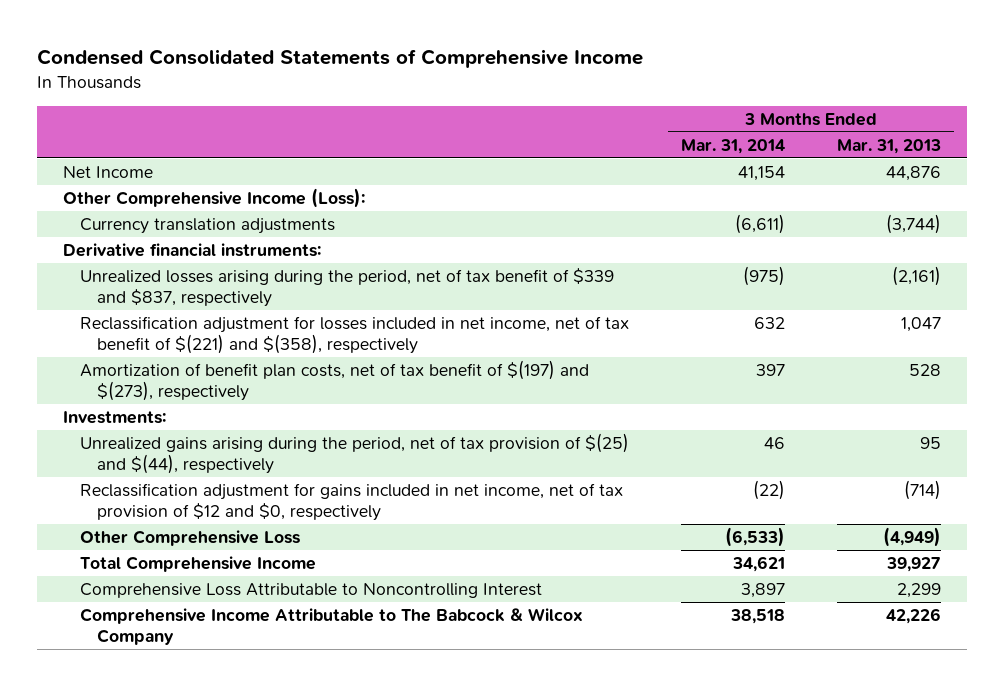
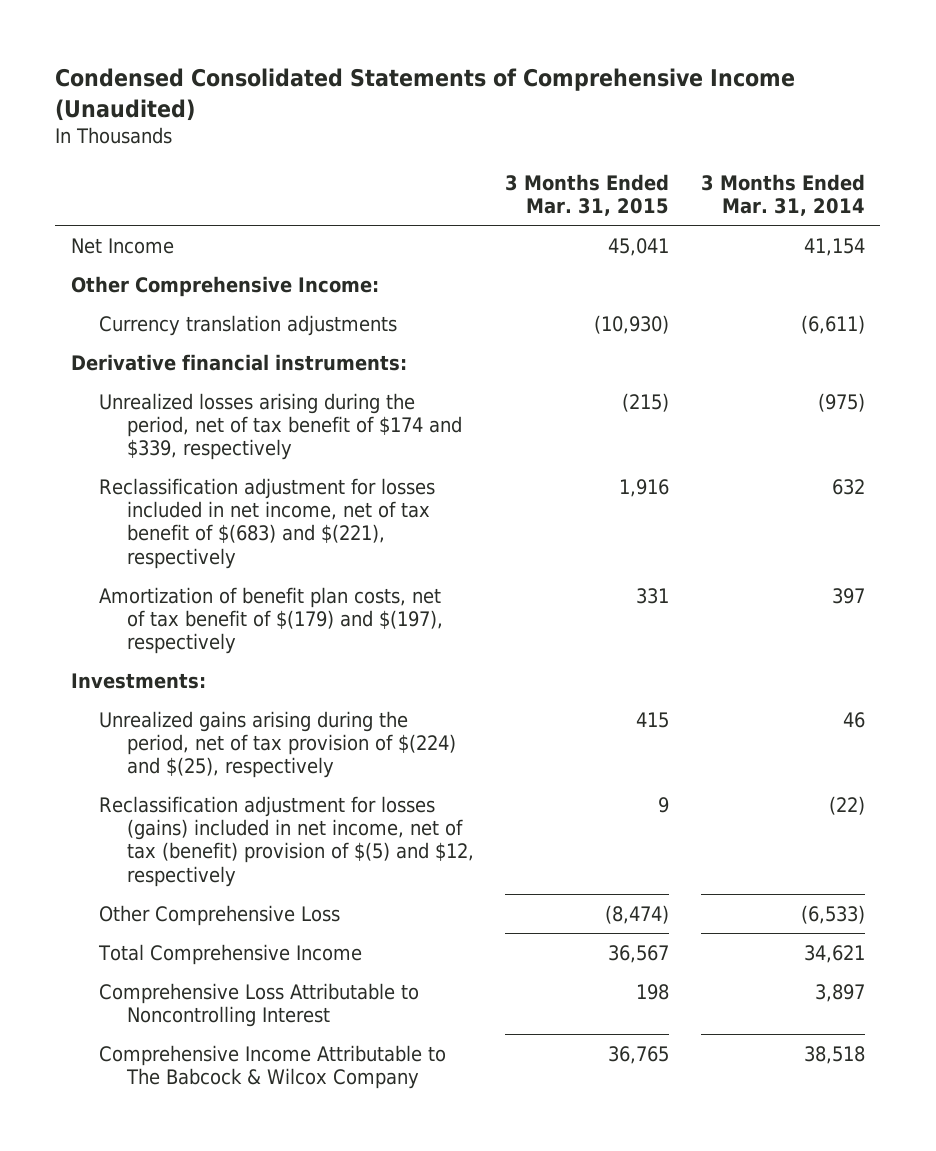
[36,49,643,69] Condensed Consolidated Statements of Comprehensive Income -> [55,68,796,121] Condensed Consolidated Statements of Comprehensive Income (Unaudited)
[836,138,941,154] Mar. 31, 2013 -> none
none -> [505,173,670,217] 3 Months Ended Mar. 31, 2015
[62,187,365,208] Other Comprehensive Income (Loss): -> [71,275,380,297] Other Comprehensive Income:
[79,267,614,307] Unrealized losses arising during the period, net of tax benefit of $339 and $837, respectively -> [98,392,462,461] Unrealized losses arising during the period, net of tax benefit of $174 and $339, respectively
[79,315,629,354] Reclassification adjustment for losses included in net income, net of tax benefit of $(221) and $(358), respectively -> [98,477,435,569] Reclassification adjustment for losses included in net income, net of tax benefit of $(683) and $(221), respectively
[79,359,589,401] Amortization of benefit plan costs, net of tax benefit of $(197) and $(273), respectively -> [98,586,443,655] Amortization of benefit plan costs, net of tax benefit of $(179) and $(197), respectively
[79,432,629,474] Unrealized gains arising during the period, net of tax provision of $(25) and $(44), respectively -> [98,710,456,779] Unrealized gains arising during the period, net of tax provision of $(224) and $(25), respectively
[79,482,623,521] Reclassification adjustment for gains included in net income, net of tax provision of $12 and $0, respectively -> [98,795,474,887] Reclassification adjustment for losses (gains) included in net income, net of tax (benefit) provision of $(5) and $12, respectively

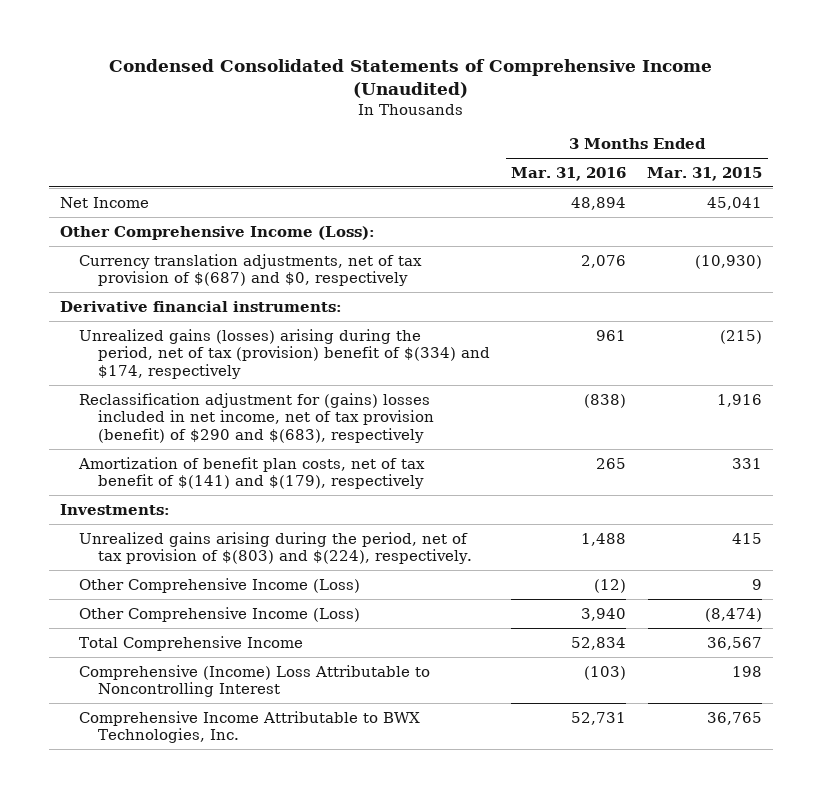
[700,173,865,217] 3 Months Ended Mar. 31, 2014 -> none
none -> [511,166,627,181] Mar. 31, 2016
[71,275,380,297] Other Comprehensive Income: -> [59,225,375,240] Other Comprehensive Income (Loss):
[98,314,397,336] Currency translation adjustments -> [79,253,423,287] Currency translation adjustments, net of tax provision of $(687) and $0, respectively
[98,392,462,461] Unrealized losses arising during the period, net of tax benefit of $174 and $339, respectively -> [79,328,491,379] Unrealized gains (losses) arising during the period, net of tax (provision) benefit of $(334) and $174, respectively
[98,477,435,569] Reclassification adjustment for losses included in net income, net of tax benefit of $(683) and $(221), respectively -> [79,392,435,443] Reclassification adjustment for (gains) losses included in net income, net of tax provision (benefit) of $290 and $(683), respectively
[98,586,443,655] Amortization of benefit plan costs, net of tax benefit of $(179) and $(197), respectively -> [78,456,426,490] Amortization of benefit plan costs, net of tax benefit of $(141) and $(179), respectively
[98,710,456,779] Unrealized gains arising during the period, net of tax provision of $(224) and $(25), respectively -> [79,531,473,565] Unrealized gains arising during the period, net of tax provision of $(803) and $(224), respectively.
[98,795,474,887] Reclassification adjustment for losses (gains) included in net income, net of tax (benefit) provision of $(5) and $12, respectively -> [79,577,361,593] Other Comprehensive Income (Loss)
[98,904,340,926] Other Comprehensive Loss -> [79,606,361,622] Other Comprehensive Income (Loss)
[98,982,419,1027] Comprehensive Loss Attributable to Noncontrolling Interest -> [79,664,431,698] Comprehensive (Income) Loss Attributable to Noncontrolling Interest
[98,1044,446,1089] Comprehensive Income Attributable to The Babcock & Wilcox Company -> [79,710,421,744] Comprehensive Income Attributable to BWX Technologies, Inc.

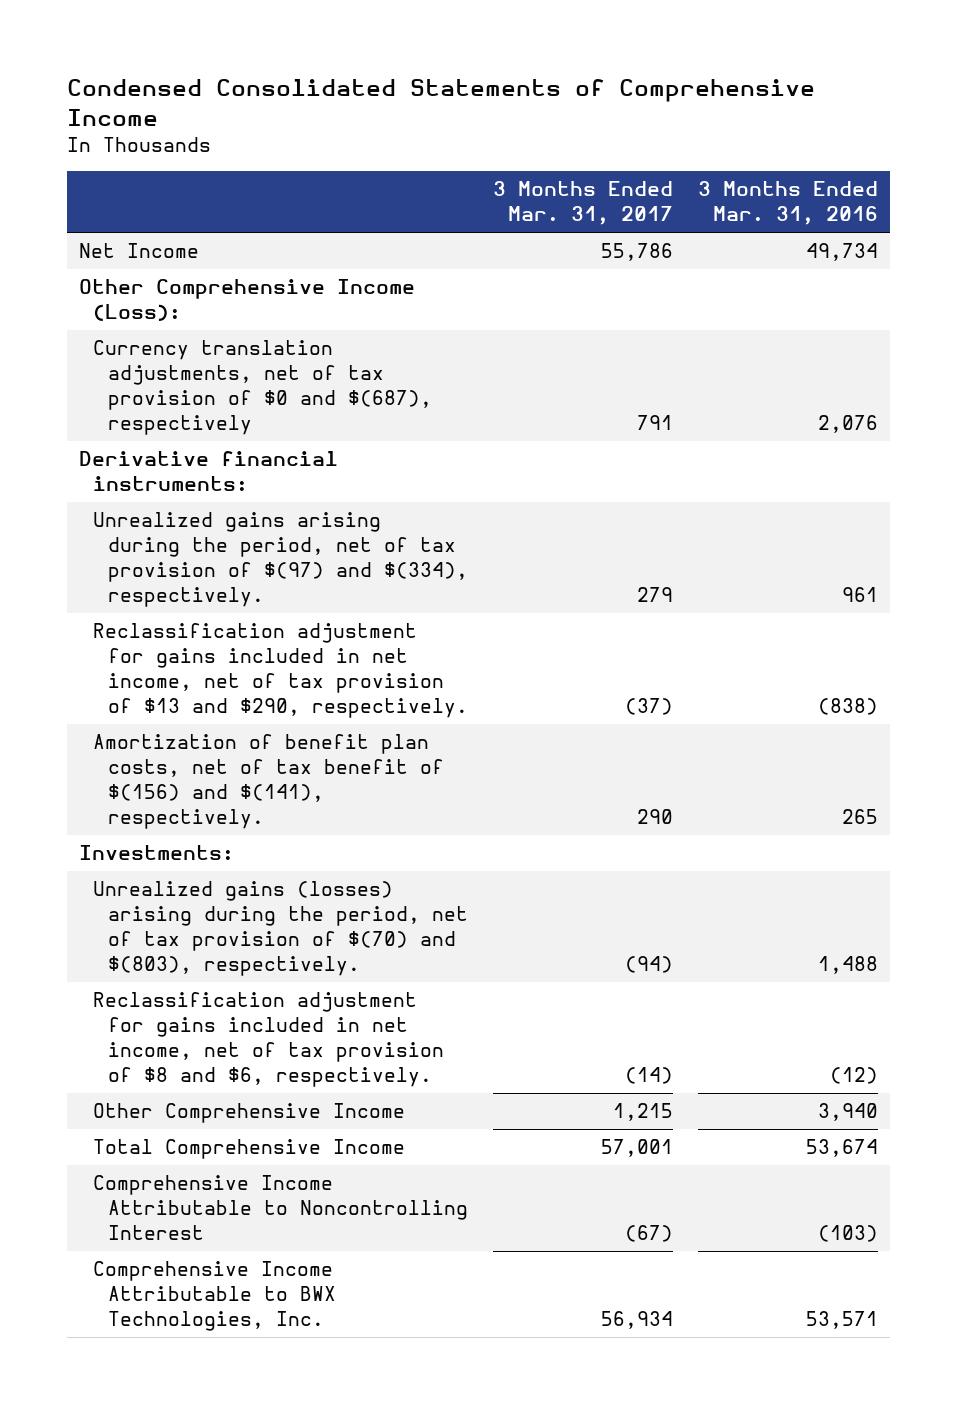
[109,59,713,98] Condensed Consolidated Statements of Comprehensive Income (Unaudited) -> [66,79,815,127] Condensed Consolidated Statements of Comprehensive Income
[647,166,763,181] Mar. 31, 2015 -> none
none -> [492,181,673,226] 3 Months Ended Mar. 31, 2017
[571,196,627,210] 48,894 -> [805,243,878,262] 49,734
[79,253,423,287] Currency translation adjustments, net of tax provision of $(687) and $0, respectively -> [93,340,432,436] Currency translation adjustments, net of tax provision of $0 and $(687), respectively
[79,328,491,379] Unrealized gains (losses) arising during the period, net of tax (provision) benefit of $(334) and $174, respectively -> [93,512,468,608] Unrealized gains arising during the period, net of tax provision of $(97) and $(334), respectively.
[79,392,435,443] Reclassification adjustment for (gains) losses included in net income, net of tax provision (benefit) of $290 and $(683), respectively -> [93,623,468,719] Reclassification adjustment for gains included in net income, net of tax provision of $13 and $290, respectively.
[78,456,426,490] Amortization of benefit plan costs, net of tax benefit of $(141) and $(179), respectively -> [93,734,444,830] Amortization of benefit plan costs, net of tax benefit of $(156) and $(141), respectively.
[79,531,473,565] Unrealized gains arising during the period, net of tax provision of $(803) and $(224), respectively. -> [93,881,468,977] Unrealized gains (losses) arising during the period, net of tax provision of $(70) and $(803), respectively.
[79,577,361,593] Other Comprehensive Income (Loss) -> [93,992,444,1088] Reclassification adjustment for gains included in net income, net of tax provision of $8 and $6, respectively.
[79,606,361,622] Other Comprehensive Income (Loss) -> [93,1103,406,1124] Other Comprehensive Income
[571,636,627,650] 52,834 -> [805,1139,878,1158] 53,674
[79,664,431,698] Comprehensive (Income) Loss Attributable to Noncontrolling Interest -> [93,1175,468,1241] Comprehensive Income Attributable to Noncontrolling Interest
[571,711,627,725] 52,731 -> [805,1311,878,1330] 53,571

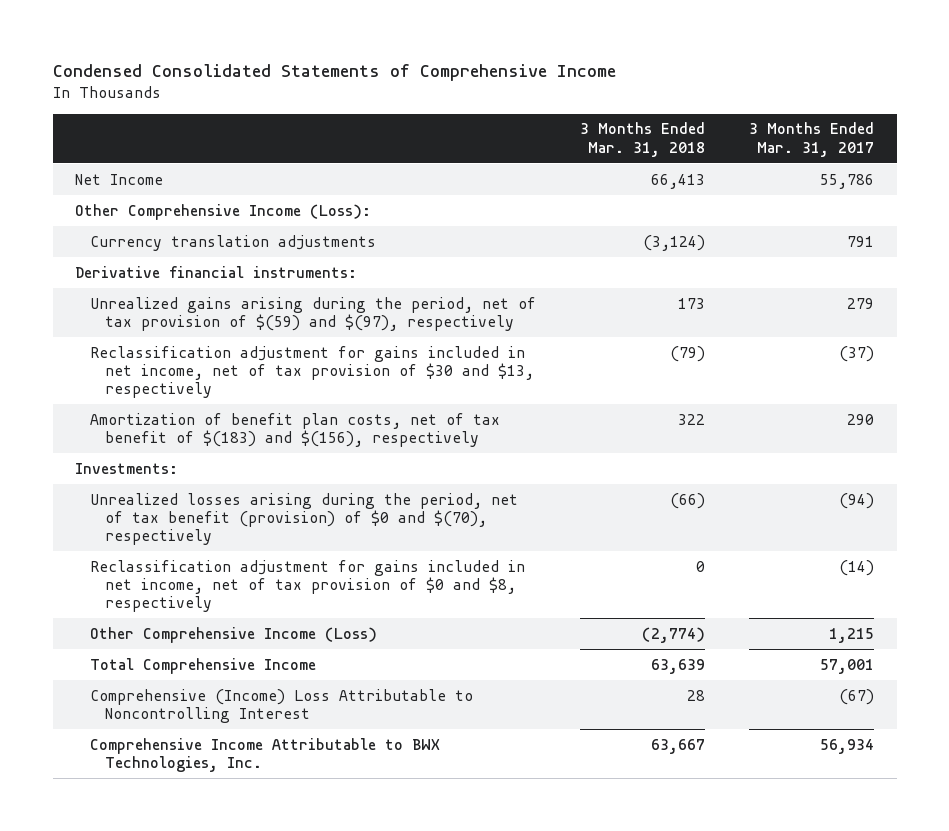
[697,181,878,226] 3 Months Ended Mar. 31, 2016 -> none
none -> [580,122,706,157] 3 Months Ended Mar. 31, 2018
[93,340,432,436] Currency translation adjustments, net of tax provision of $0 and $(687), respectively -> [89,234,376,251] Currency translation adjustments
[93,512,468,608] Unrealized gains arising during the period, net of tax provision of $(97) and $(334), respectively. -> [89,296,536,332] Unrealized gains arising during the period, net of tax provision of $(59) and $(97), respectively
[93,623,468,719] Reclassification adjustment for gains included in net income, net of tax provision of $13 and $290, respectively. -> [89,345,534,399] Reclassification adjustment for gains included in net income, net of tax provision of $30 and $13, respectively
[93,734,444,830] Amortization of benefit plan costs, net of tax benefit of $(156) and $(141), respectively. -> [89,412,500,448] Amortization of benefit plan costs, net of tax benefit of $(183) and $(156), respectively
[93,881,468,977] Unrealized gains (losses) arising during the period, net of tax provision of $(70) and $(803), respectively. -> [89,492,518,546] Unrealized losses arising during the period, net of tax benefit (provision) of $0 and $(70), respectively
[93,992,444,1088] Reclassification adjustment for gains included in net income, net of tax provision of $8 and $6, respectively. -> [89,559,525,613] Reclassification adjustment for gains included in net income, net of tax provision of $0 and $8, respectively
[93,1103,406,1124] Other Comprehensive Income -> [89,626,377,643] Other Comprehensive Income (Loss)
[93,1175,468,1241] Comprehensive Income Attributable to Noncontrolling Interest -> [89,688,473,724] Comprehensive (Income) Loss Attributable to Noncontrolling Interest

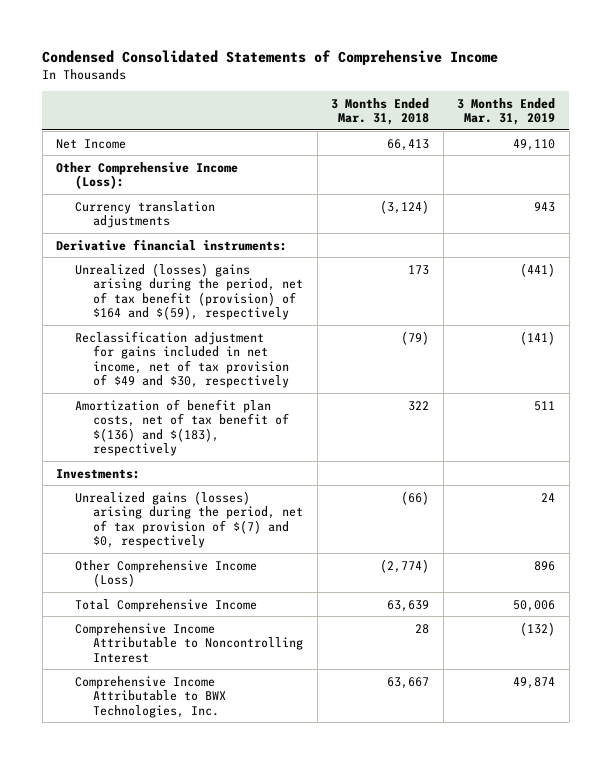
[749,122,875,157] 3 Months Ended Mar. 31, 2017 -> none
none -> [457,97,556,126] 3 Months Ended Mar. 31, 2019
[89,296,536,332] Unrealized gains arising during the period, net of tax provision of $(59) and $(97), respectively -> [74,262,304,321] Unrealized (losses) gains arising during the period, net of tax benefit (provision) of $164 and $(59), respectively
[89,345,534,399] Reclassification adjustment for gains included in net income, net of tax provision of $30 and $13, respectively -> [74,330,290,389] Reclassification adjustment for gains included in net income, net of tax provision of $49 and $30, respectively
[89,412,500,448] Amortization of benefit plan costs, net of tax benefit of $(183) and $(156), respectively -> [74,398,290,457] Amortization of benefit plan costs, net of tax benefit of $(136) and $(183), respectively
[89,559,525,613] Reclassification adjustment for gains included in net income, net of tax provision of $0 and $8, respectively -> none
[89,492,518,546] Unrealized losses arising during the period, net of tax benefit (provision) of $0 and $(70), respectively -> [74,490,304,549] Unrealized gains (losses) arising during the period, net of tax provision of $(7) and $0, respectively
[89,688,473,724] Comprehensive (Income) Loss Attributable to Noncontrolling Interest -> [74,622,304,663] Comprehensive Income Attributable to Noncontrolling Interest

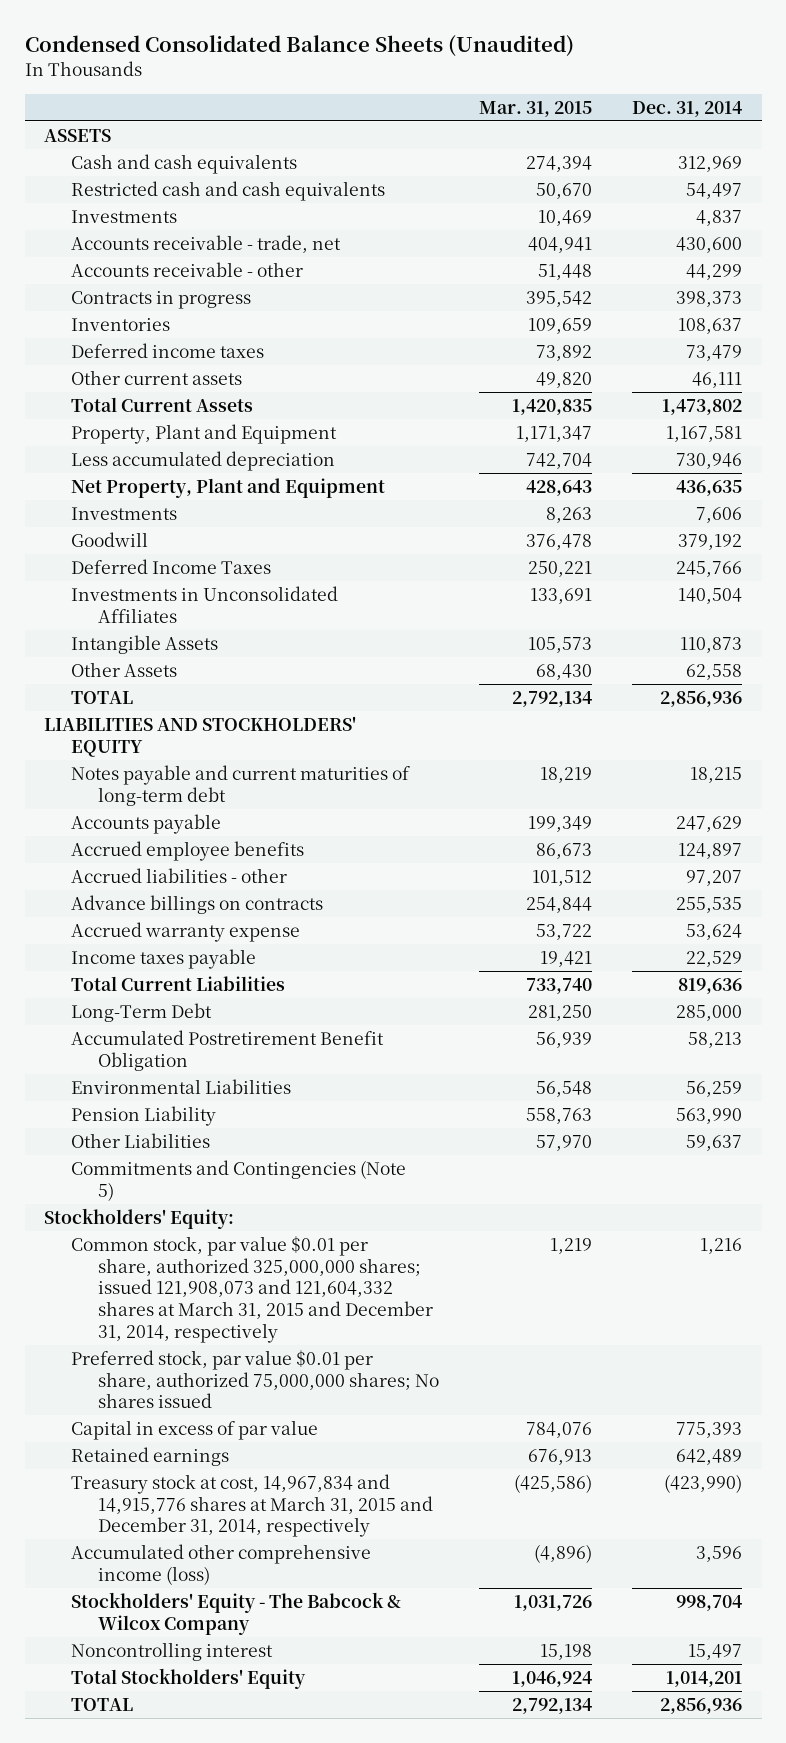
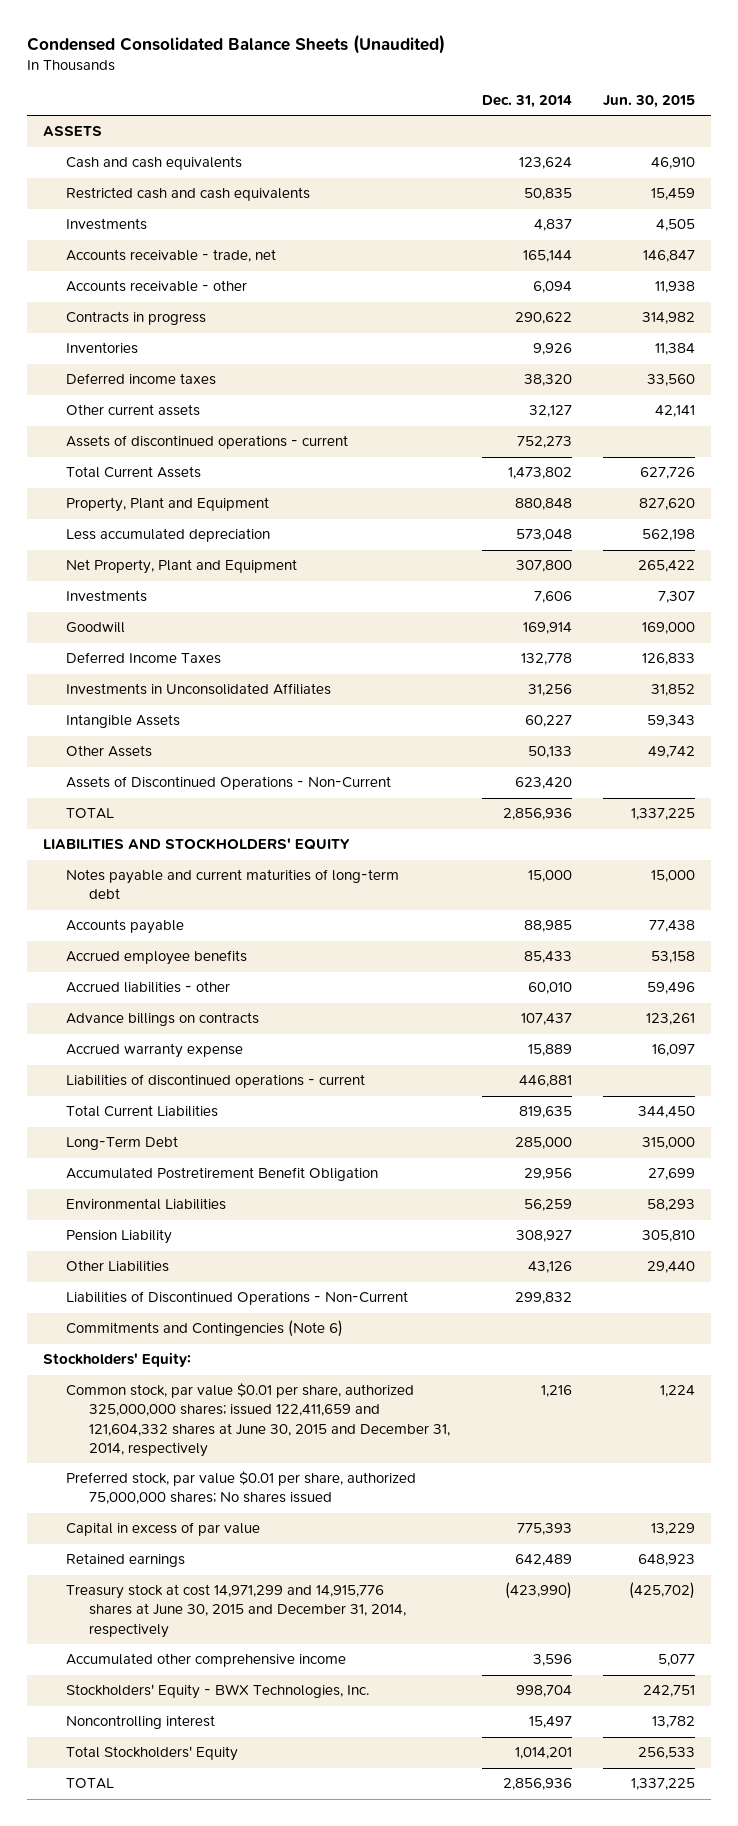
[479,100,593,117] Mar. 31, 2015 -> none
none -> [603,95,696,109] Jun. 30, 2015
[677,155,742,172] 312,969 -> [518,157,572,170] 123,624
[685,182,742,199] 54,497 -> [523,188,572,201] 50,835
[675,236,742,253] 430,600 -> [522,250,572,263] 165,144
[685,263,742,280] 44,299 -> [532,281,572,294] 6,094
[675,290,742,307] 398,373 -> [514,312,572,325] 290,622
[677,317,742,334] 108,637 -> [532,343,572,356] 9,926
[685,344,742,361] 73,479 -> [523,374,572,387] 38,320
[691,371,742,388] 46,111 -> [528,405,572,418] 32,127
none -> [65,435,348,450] Assets of discontinued operations - current
[665,425,742,442] 1,167,581 -> [514,498,572,511] 880,848
[675,452,742,469] 730,946 -> [515,529,572,542] 573,048
[675,479,742,496] 436,635 -> [515,560,572,573] 307,800
[677,533,742,550] 379,192 -> [522,622,572,635] 169,914
[675,560,742,577] 245,766 -> [520,653,572,666] 132,778
[677,587,742,604] 140,504 -> [527,684,572,697] 31,256
[679,636,742,653] 110,873 -> [524,715,572,728] 60,227
[685,663,742,680] 62,558 -> [527,746,572,759] 50,133
none -> [65,776,391,791] Assets of Discontinued Operations - Non-Current
[71,948,257,969] Income taxes payable -> none
[689,766,742,783] 18,215 -> [527,870,572,883] 15,000
[675,815,742,832] 247,629 -> [523,920,572,933] 88,985
[677,842,742,859] 124,897 -> [523,951,572,964] 85,433
[685,869,742,886] 97,207 -> [527,982,572,995] 60,010
[675,896,742,913] 255,535 -> [520,1013,572,1026] 107,437
[685,923,742,940] 53,624 -> [527,1044,572,1057] 15,889
none -> [65,1074,365,1089] Liabilities of discontinued operations - current
[677,977,742,994] 819,636 -> [518,1106,572,1119] 819,635
[687,1031,742,1048] 58,213 -> [523,1168,572,1181] 29,956
[675,1107,742,1124] 563,990 -> [515,1230,572,1243] 308,927
[685,1134,742,1151] 59,637 -> [527,1261,572,1274] 43,126
none -> [65,1291,408,1306] Liabilities of Discontinued Operations - Non-Current
[71,1159,407,1201] Commitments and Contingencies (Note 5) -> [65,1320,343,1338] Commitments and Contingencies (Note 6)
[71,1235,434,1343] Common stock, par value $0.01 per share, authorized 325,000,000 shares; issued 121,908,073 and 121,604,332 shares at March 31, 2015 and December 31, 2014, respectively -> [65,1383,450,1457] Common stock, par value $0.01 per share, authorized 325,000,000 shares; issued 122,411,659 and 121,604,332 shares at June 30, 2015 and December 31, 2014, respectively
[71,1473,434,1538] Treasury stock at cost, 14,967,834 and 14,915,776 shares at March 31, 2015 and December 31, 2014, respectively -> [65,1584,406,1638] Treasury stock at cost 14,971,299 and 14,915,776 shares at June 30, 2015 and December 31, 2014, respectively
[71,1543,372,1585] Accumulated other comprehensive income (loss) -> [65,1653,346,1668] Accumulated other comprehensive income
[71,1591,402,1635] Stockholders' Equity - The Babcock & Wilcox Company -> [65,1684,369,1700] Stockholders' Equity - BWX Technologies, Inc.

